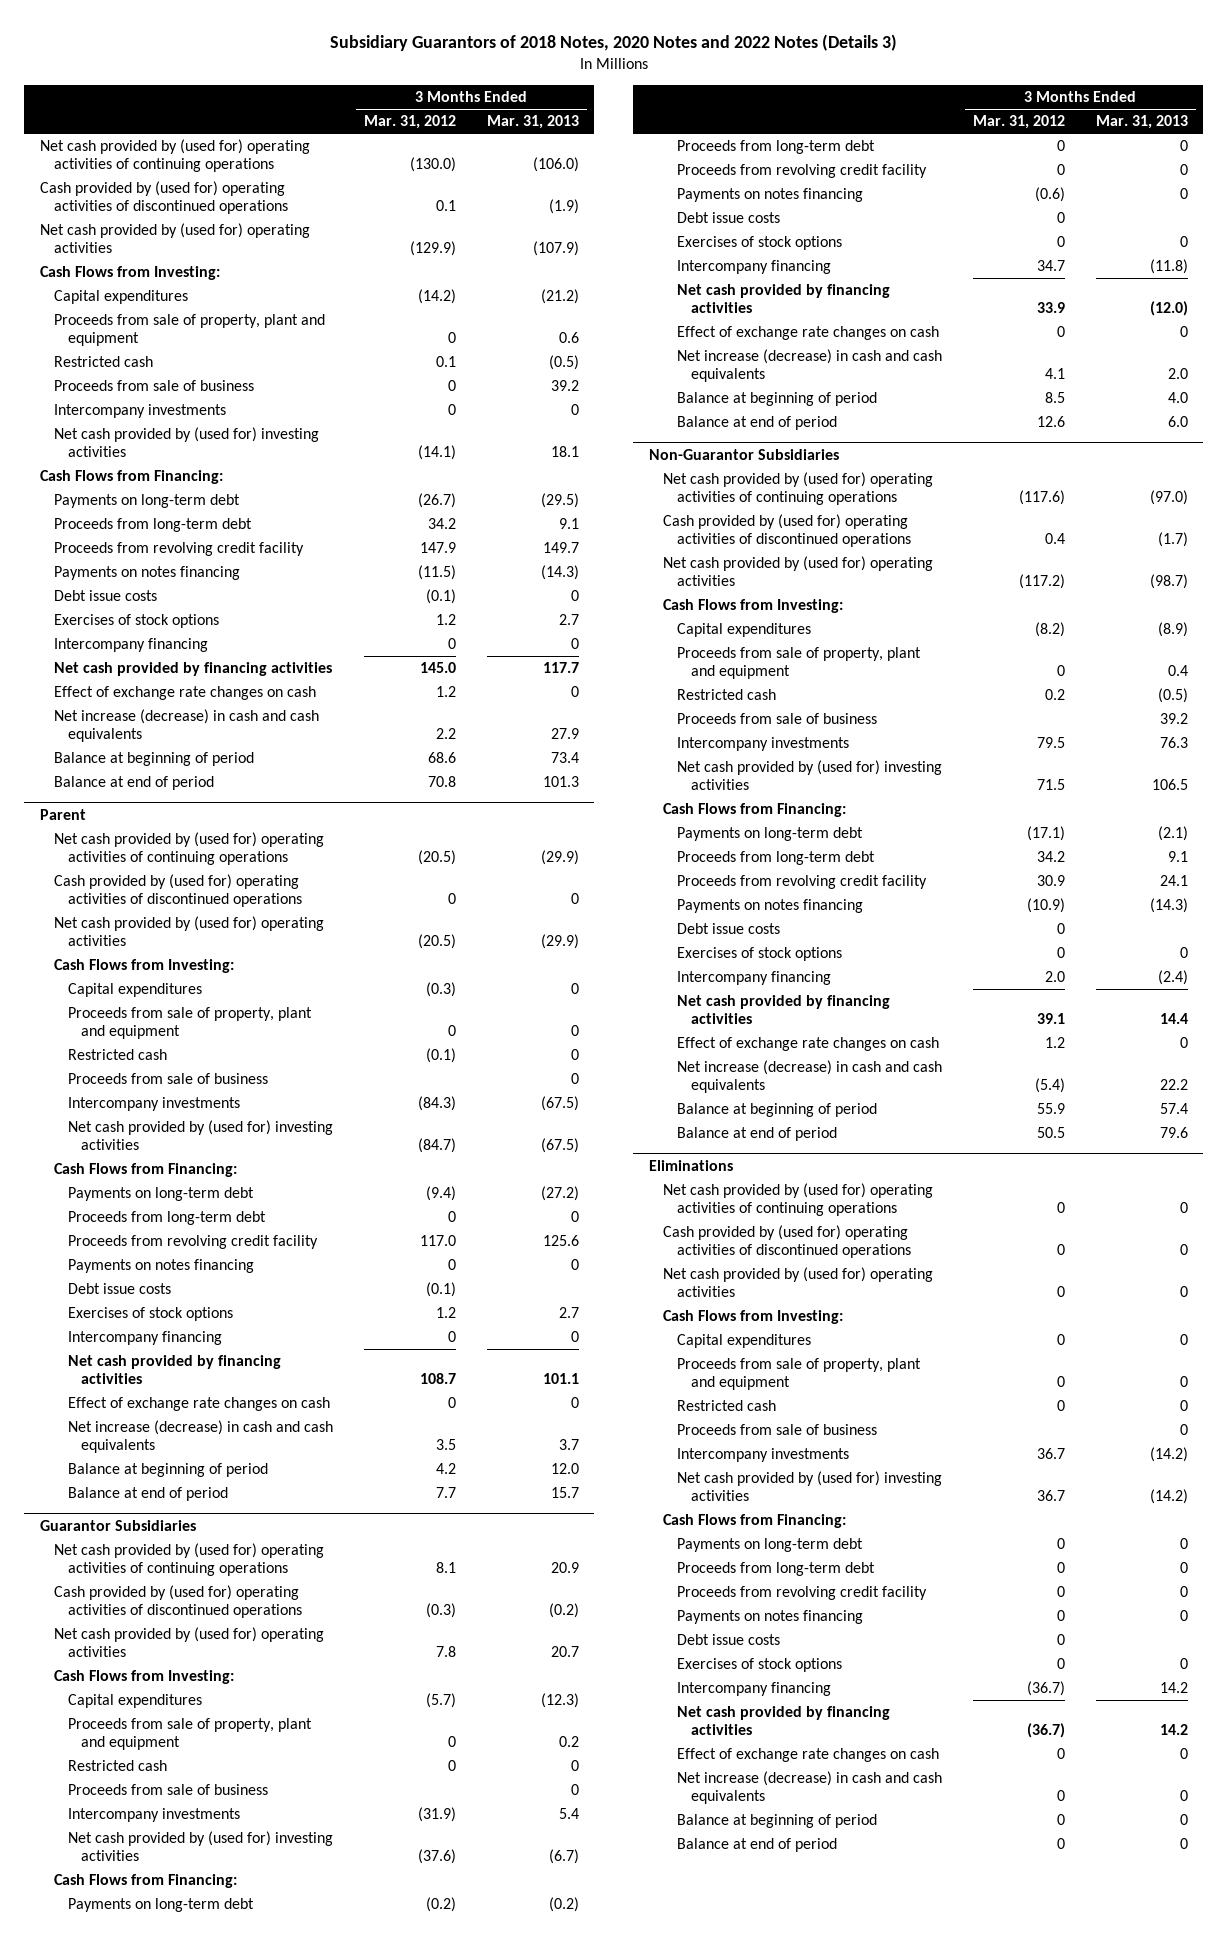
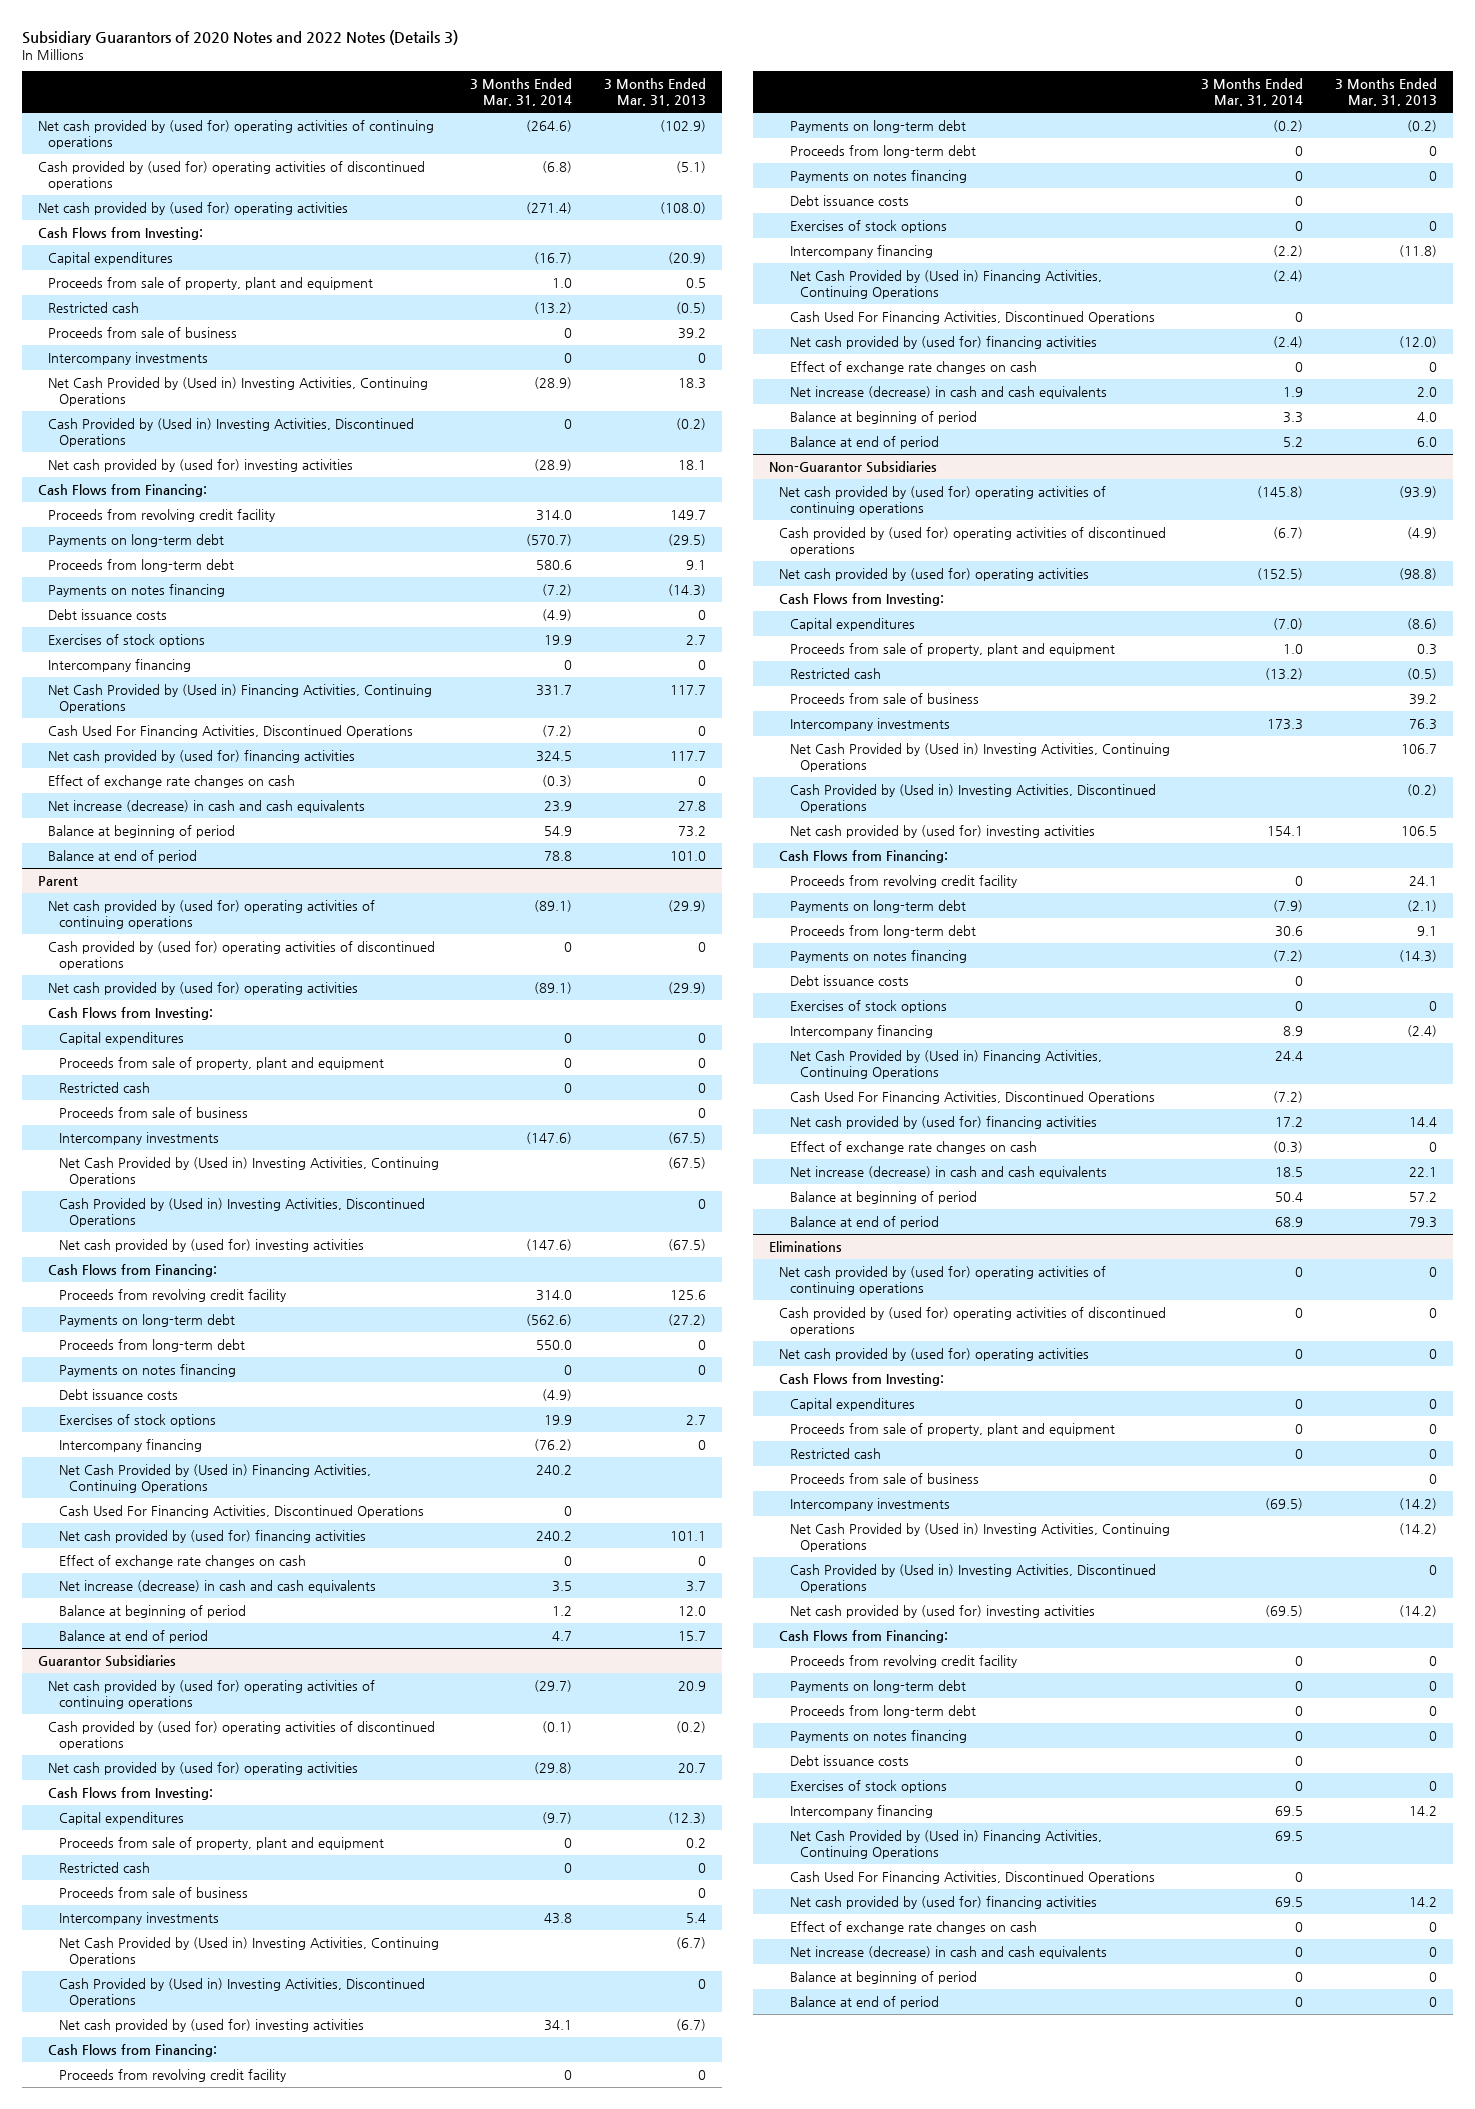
[329,34,897,52] Subsidiary Guarantors of 2018 Notes, 2020 Notes and 2022 Notes (Details 3) -> [21,29,458,45] Subsidiary Guarantors of 2020 Notes and 2022 Notes (Details 3)
[363,115,456,130] Mar. 31, 2012 -> none
none -> [470,78,573,107] 3 Months Ended Mar. 31, 2014
[532,157,579,173] (106.0) -> [659,119,706,132] (102.9)
[548,199,579,215] (1.9) -> [675,160,706,173] (5.1)
[532,241,579,257] (107.9) -> [659,201,706,214] (108.0)
[540,289,579,305] (21.2) -> [667,251,706,264] (20.9)
[558,332,579,344] 0.6 -> [685,277,706,288] 0.5
none -> [48,376,429,406] Net Cash Provided by (Used in) Investing Activities, Continuing Operations
none -> [48,417,415,447] Cash Provided by (Used in) Investing Activities, Discontinued Operations
[53,542,304,557] Proceeds from revolving credit facility -> [48,508,276,522] Proceeds from revolving credit facility
[53,590,157,602] Debt issue costs -> [48,608,168,620] Debt issuance costs
none -> [48,683,433,713] Net Cash Provided by (Used in) Financing Activities, Continuing Operations
none -> [48,724,414,738] Cash Used For Financing Activities, Discontinued Operations
[53,662,332,677] Net cash provided by financing activities -> [48,749,356,763] Net cash provided by (used for) financing activities
[550,728,579,740] 27.9 -> [677,800,706,811] 27.8
[550,752,579,764] 73.4 -> [677,825,706,837] 73.2
[542,776,579,788] 101.3 -> [669,850,706,861] 101.0
none -> [58,1156,439,1186] Net Cash Provided by (Used in) Investing Activities, Continuing Operations
none -> [58,1197,425,1227] Cash Provided by (Used in) Investing Activities, Discontinued Operations
[67,1235,318,1250] Proceeds from revolving credit facility -> [58,1288,286,1302] Proceeds from revolving credit facility
[67,1283,171,1295] Debt issue costs -> [58,1388,178,1400] Debt issuance costs
none -> [58,1463,371,1493] Net Cash Provided by (Used in) Financing Activities, Continuing Operations
none -> [58,1504,424,1518] Cash Used For Financing Activities, Discontinued Operations
[67,1355,281,1385] Net cash provided by financing activities -> [58,1529,366,1543] Net cash provided by (used for) financing activities
none -> [58,1936,439,1966] Net Cash Provided by (Used in) Investing Activities, Continuing Operations
none -> [58,1977,425,2007] Cash Provided by (Used in) Investing Activities, Discontinued Operations
[676,164,927,179] Proceeds from revolving credit facility -> [58,2068,286,2082] Proceeds from revolving credit facility
[676,212,780,224] Debt issue costs -> [789,194,909,206] Debt issuance costs
none -> [789,269,1102,299] Net Cash Provided by (Used in) Financing Activities, Continuing Operations
none -> [789,310,1155,324] Cash Used For Financing Activities, Discontinued Operations
[676,284,890,314] Net cash provided by financing activities -> [789,335,1097,349] Net cash provided by (used for) financing activities
[1149,490,1188,506] (97.0) -> [1399,485,1438,498] (93.9)
[1157,532,1188,548] (1.7) -> [1407,526,1438,539] (4.9)
[1149,574,1188,590] (98.7) -> [1399,567,1438,580] (98.8)
[1157,622,1188,638] (8.9) -> [1407,617,1438,630] (8.6)
[1167,665,1188,677] 0.4 -> [1417,643,1438,655] 0.3
none -> [789,742,1170,772] Net Cash Provided by (Used in) Investing Activities, Continuing Operations
none -> [789,783,1156,813] Cash Provided by (Used in) Investing Activities, Discontinued Operations
[676,875,927,890] Proceeds from revolving credit facility -> [789,874,1017,888] Proceeds from revolving credit facility
[676,923,780,935] Debt issue costs -> [789,974,909,986] Debt issuance costs
none -> [789,1049,1102,1079] Net Cash Provided by (Used in) Financing Activities, Continuing Operations
none -> [789,1090,1155,1104] Cash Used For Financing Activities, Discontinued Operations
[676,995,890,1025] Net cash provided by financing activities -> [789,1115,1097,1129] Net cash provided by (used for) financing activities
[1159,1079,1188,1091] 22.2 -> [1409,1166,1438,1177] 22.1
[1159,1103,1188,1115] 57.4 -> [1409,1191,1438,1202] 57.2
[1159,1127,1188,1139] 79.6 -> [1409,1216,1438,1228] 79.3
none -> [789,1522,1170,1552] Net Cash Provided by (Used in) Investing Activities, Continuing Operations
none -> [789,1563,1156,1593] Cash Provided by (Used in) Investing Activities, Discontinued Operations
[676,1586,927,1601] Proceeds from revolving credit facility -> [789,1654,1017,1668] Proceeds from revolving credit facility
[676,1634,780,1646] Debt issue costs -> [789,1754,909,1766] Debt issuance costs
none -> [789,1829,1102,1859] Net Cash Provided by (Used in) Financing Activities, Continuing Operations
none -> [789,1870,1155,1884] Cash Used For Financing Activities, Discontinued Operations
[676,1706,890,1736] Net cash provided by financing activities -> [789,1895,1097,1909] Net cash provided by (used for) financing activities

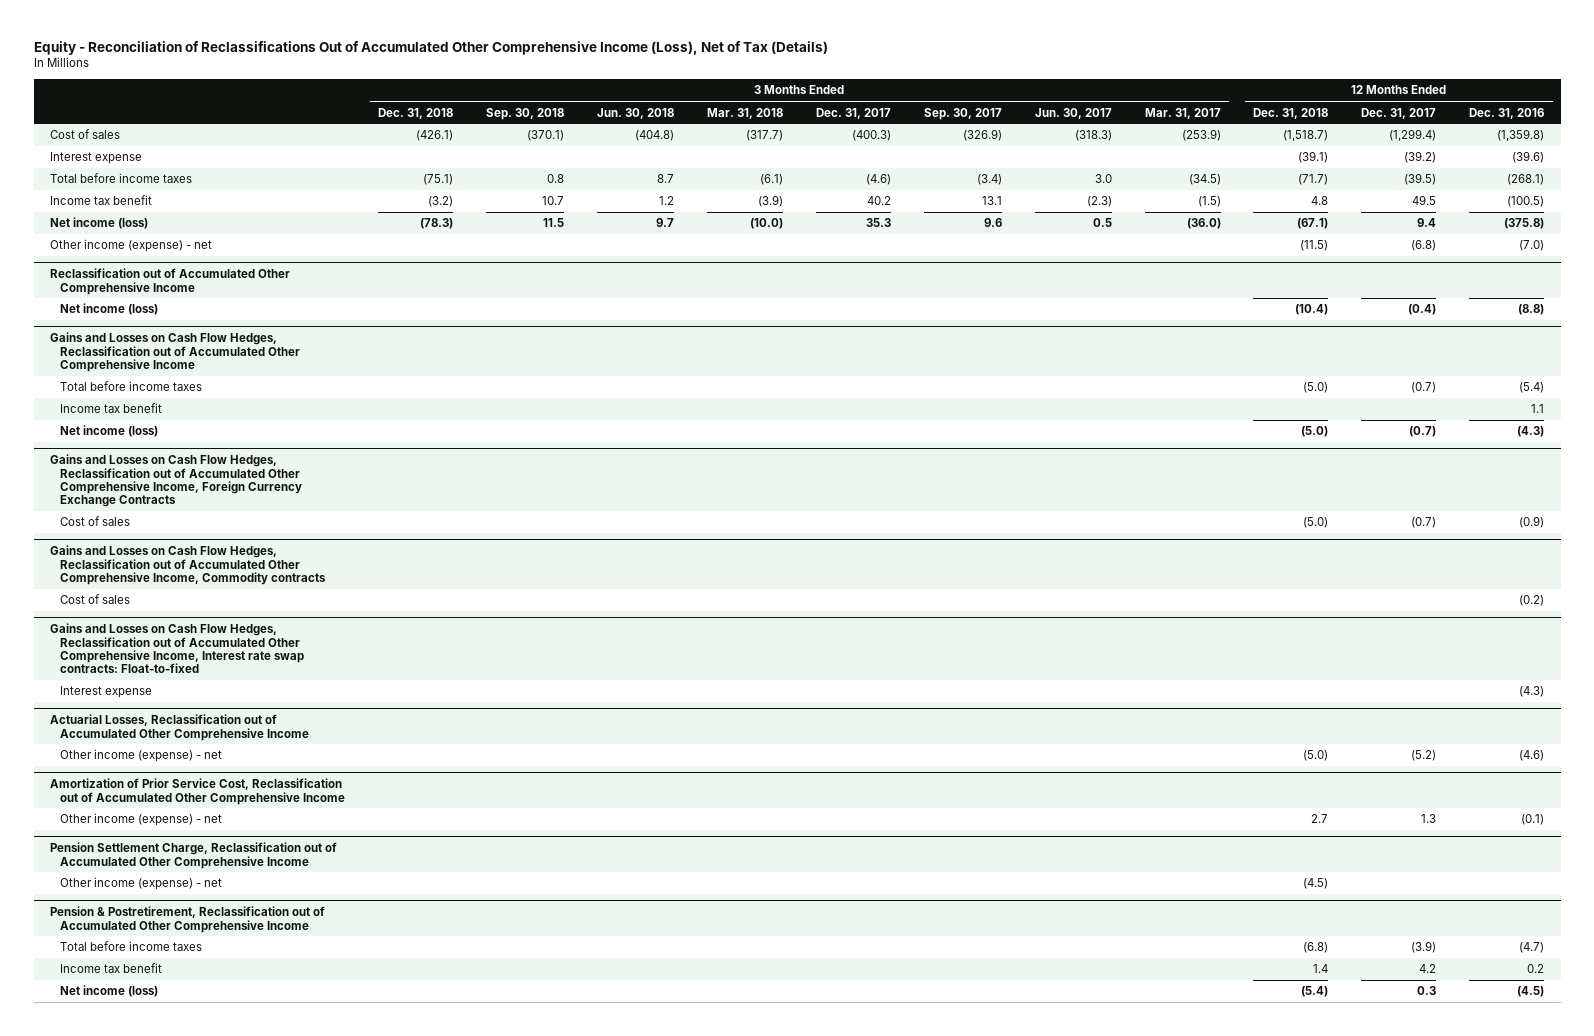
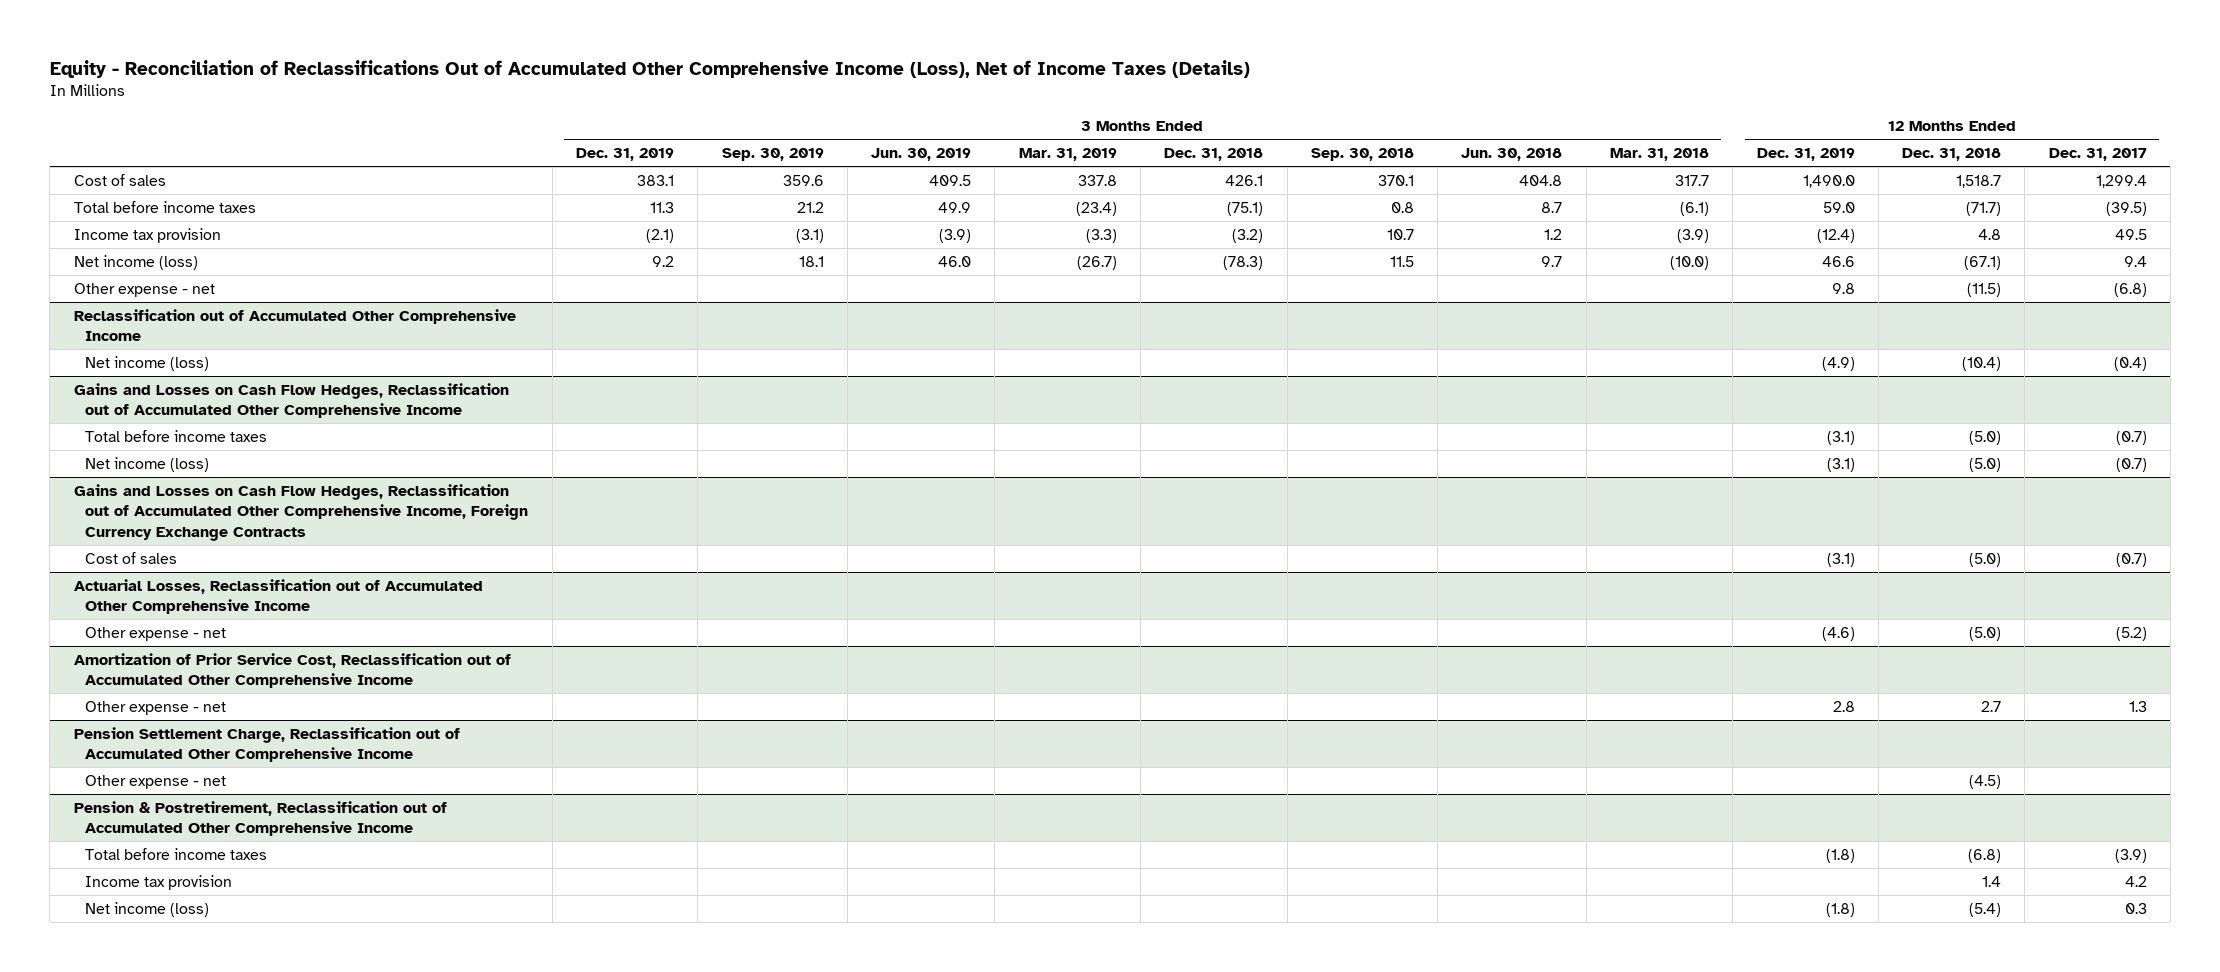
[33,40,828,55] Equity - Reconciliation of Reclassifications Out of Accumulated Other Comprehensive Income (Loss), Net of Tax (Details) -> [49,59,1250,78] Equity - Reconciliation of Reclassifications Out of Accumulated Other Comprehensive Income (Loss), Net of Income Taxes (Details)
[815,107,891,119] Dec. 31, 2017 -> none
[923,107,1002,120] Sep. 30, 2017 -> none
[1034,107,1112,119] Jun. 30, 2017 -> none
[1144,107,1221,119] Mar. 31, 2017 -> none
[1469,107,1545,119] Dec. 31, 2016 -> none
none -> [575,148,674,162] Dec. 31, 2019
none -> [721,148,824,162] Sep. 30, 2019
none -> [871,148,972,162] Jun. 30, 2019
none -> [1018,148,1117,162] Mar. 31, 2019
none -> [1756,148,1855,162] Dec. 31, 2019
[50,152,143,165] Interest expense -> none
[416,130,454,142] (426.1) -> [1225,174,1264,186] 426.1
[527,130,565,142] (370.1) -> [1377,174,1414,186] 370.1
[635,130,675,142] (404.8) -> [1519,174,1563,186] 404.8
[745,130,783,142] (317.7) -> [1674,174,1709,186] 317.7
[1283,130,1329,142] (1,518.7) -> [1956,174,2002,188] 1,518.7
[1389,129,1437,142] (1,299.4) -> [2095,174,2147,188] 1,299.4
[50,195,153,206] Income tax benefit -> [73,227,221,243] Income tax provision
[50,239,213,253] Other income (expense) - net -> [73,282,215,297] Other expense - net
[60,403,163,414] Income tax benefit -> none
[50,545,327,585] Gains and Losses on Cash Flow Hedges, Reclassification out of Accumulated Other Comprehensive Income, Commodity contracts -> none
[60,594,131,605] Cost of sales -> none
[50,623,305,674] Gains and Losses on Cash Flow Hedges, Reclassification out of Accumulated Other Comprehensive Income, Interest rate swap contracts: Float-to-fixed -> none
[60,686,153,699] Interest expense -> none
[60,749,223,763] Other income (expense) - net -> [85,626,227,641] Other expense - net
[60,813,223,827] Other income (expense) - net -> [85,700,227,715] Other expense - net
[60,877,223,891] Other income (expense) - net -> [85,774,227,789] Other expense - net
[60,963,163,974] Income tax benefit -> [85,874,233,890] Income tax provision

